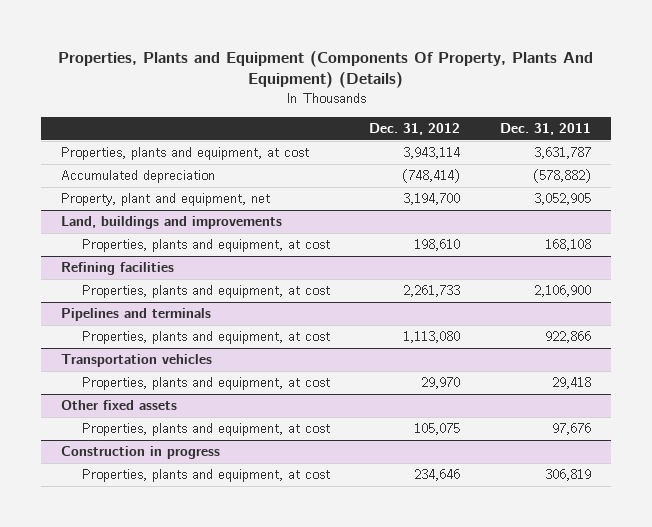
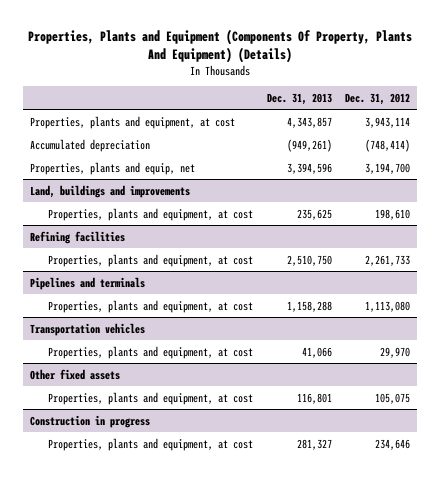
[500,122,592,135] Dec. 31, 2011 -> none
none -> [266,92,332,105] Dec. 31, 2013
[60,193,270,207] Property, plant and equipment, net -> [29,161,195,175] Properties, plants and equip, net

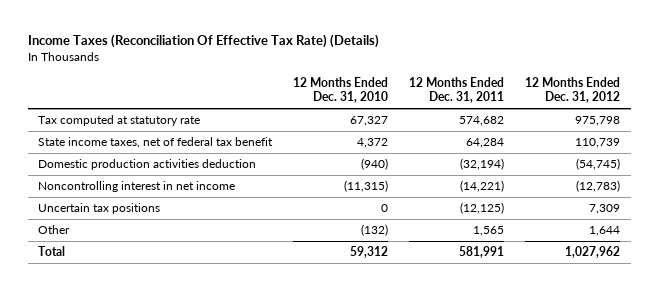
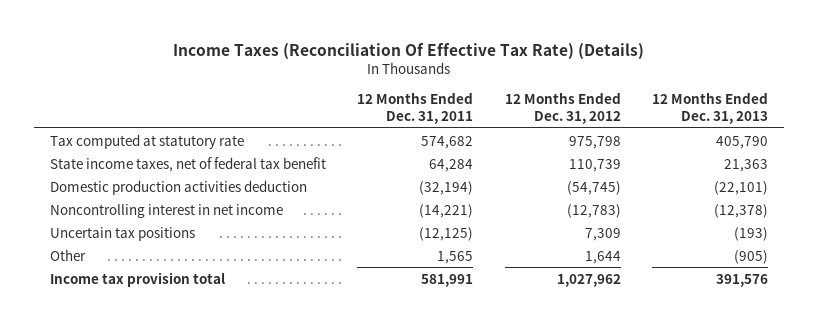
[293,77,389,104] 12 Months Ended Dec. 31, 2010 -> none
none -> [651,92,768,124] 12 Months Ended Dec. 31, 2013
[38,246,66,257] Total -> [50,271,226,287] Income tax provision total

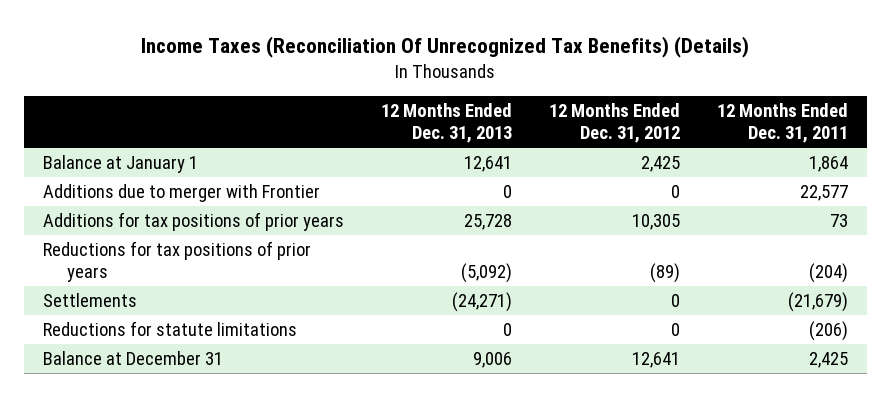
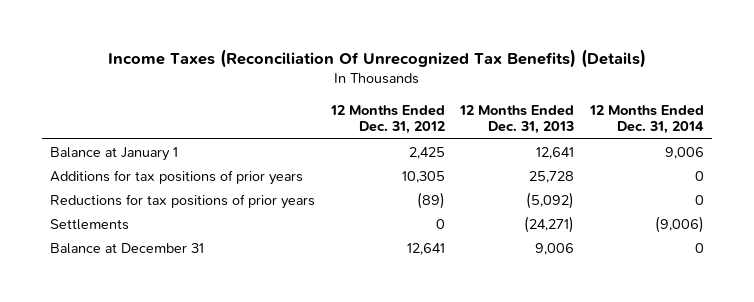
[717,102,849,144] 12 Months Ended Dec. 31, 2011 -> none
none -> [589,104,705,135] 12 Months Ended Dec. 31, 2014
[42,183,320,202] Additions due to merger with Frontier -> none
[42,320,297,336] Reductions for statute limitations -> none

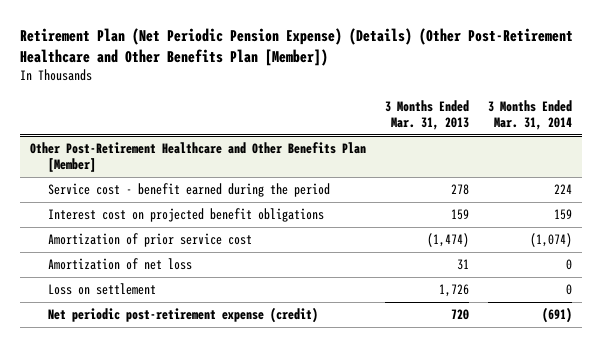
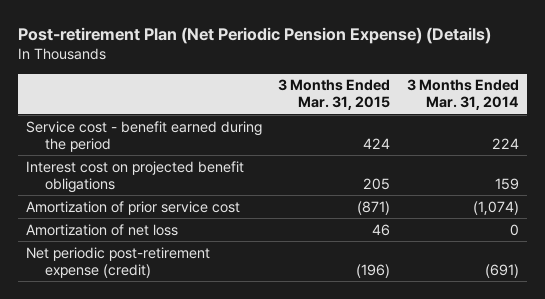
[20,28,574,67] Retirement Plan (Net Periodic Pension Expense) (Details) (Other Post-Retirement Healthcare and Other Benefits Plan [Member]) -> [17,27,491,45] Post-retirement Plan (Net Periodic Pension Expense) (Details)
[384,99,469,131] 3 Months Ended Mar. 31, 2013 -> none
none -> [278,79,391,111] 3 Months Ended Mar. 31, 2015
[29,142,366,173] Other Post-Retirement Healthcare and Other Benefits Plan [Member] -> none
[48,283,157,296] Loss on settlement -> none

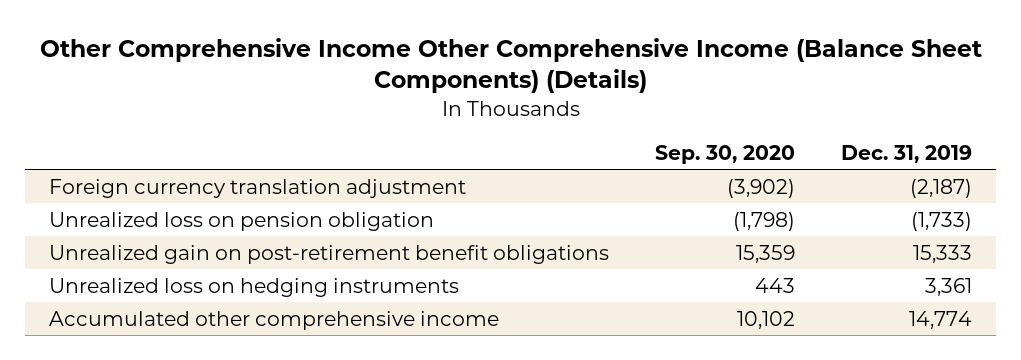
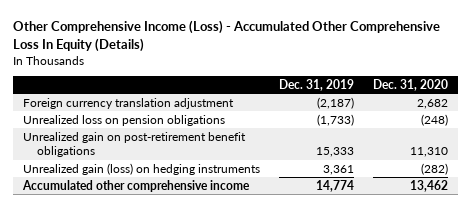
[39,37,982,94] Other Comprehensive Income Other Comprehensive Income (Balance Sheet Components) (Details) -> [13,20,441,53] Other Comprehensive Income (Loss) - Accumulated Other Comprehensive Loss In Equity (Details)
[655,144,796,164] Sep. 30, 2020 -> none
none -> [373,78,449,91] Dec. 31, 2020
[48,211,434,231] Unrealized loss on pension obligation -> [22,114,225,126] Unrealized loss on pension obligations
[48,277,459,297] Unrealized loss on hedging instruments -> [22,162,260,175] Unrealized gain (loss) on hedging instruments

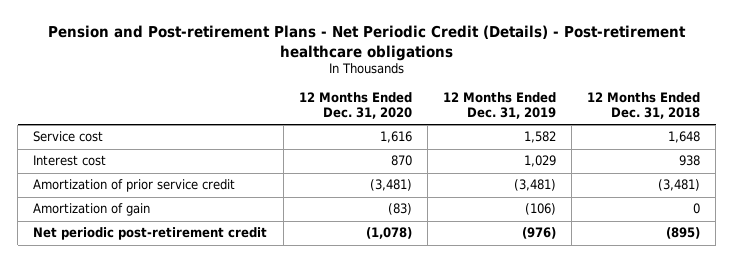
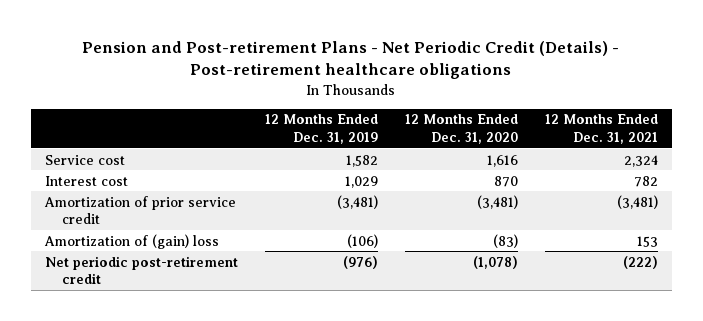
[587,92,701,119] 12 Months Ended Dec. 31, 2018 -> none
none -> [545,114,659,145] 12 Months Ended Dec. 31, 2021
[33,203,151,217] Amortization of gain -> [43,233,219,249] Amortization of (gain) loss

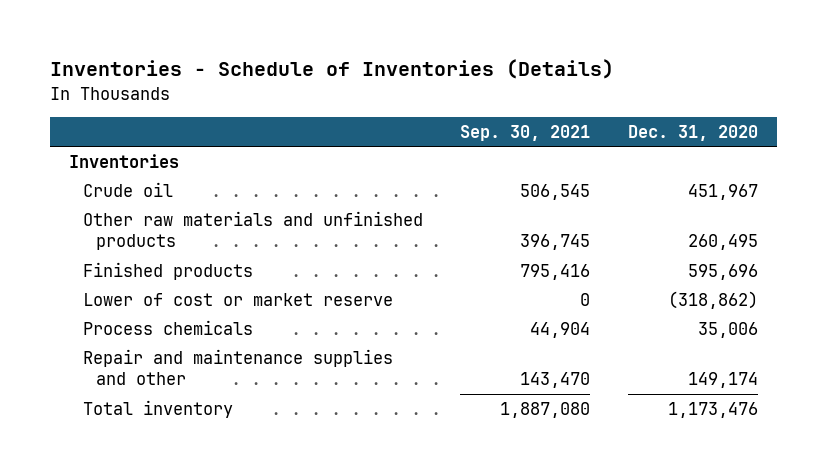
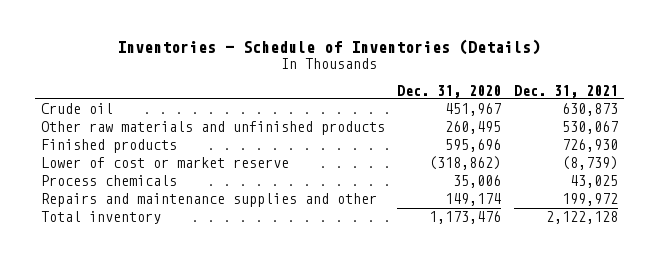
[460,124,591,141] Sep. 30, 2021 -> none
none -> [513,84,618,98] Dec. 31, 2021
[68,153,179,168] Inventories -> none
[82,348,393,386] Repair and maintenance supplies and other -> [41,193,378,208] Repairs and maintenance supplies and other

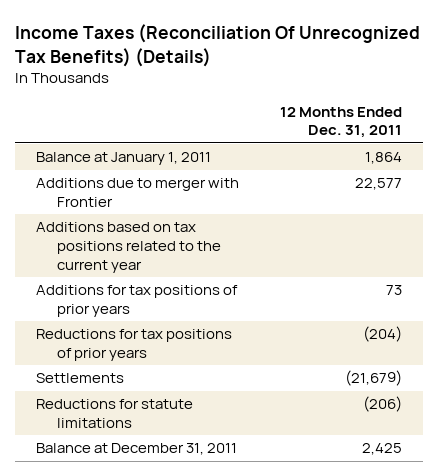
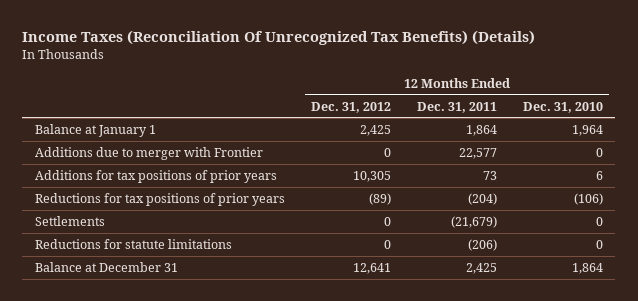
none -> [311,101,392,113] Dec. 31, 2012
none -> [522,101,603,113] Dec. 31, 2010
[35,152,211,166] Balance at January 1, 2011 -> [35,124,157,138] Balance at January 1
[35,222,221,273] Additions based on tax positions related to the current year -> none
[35,443,237,456] Balance at December 31, 2011 -> [35,262,179,273] Balance at December 31

